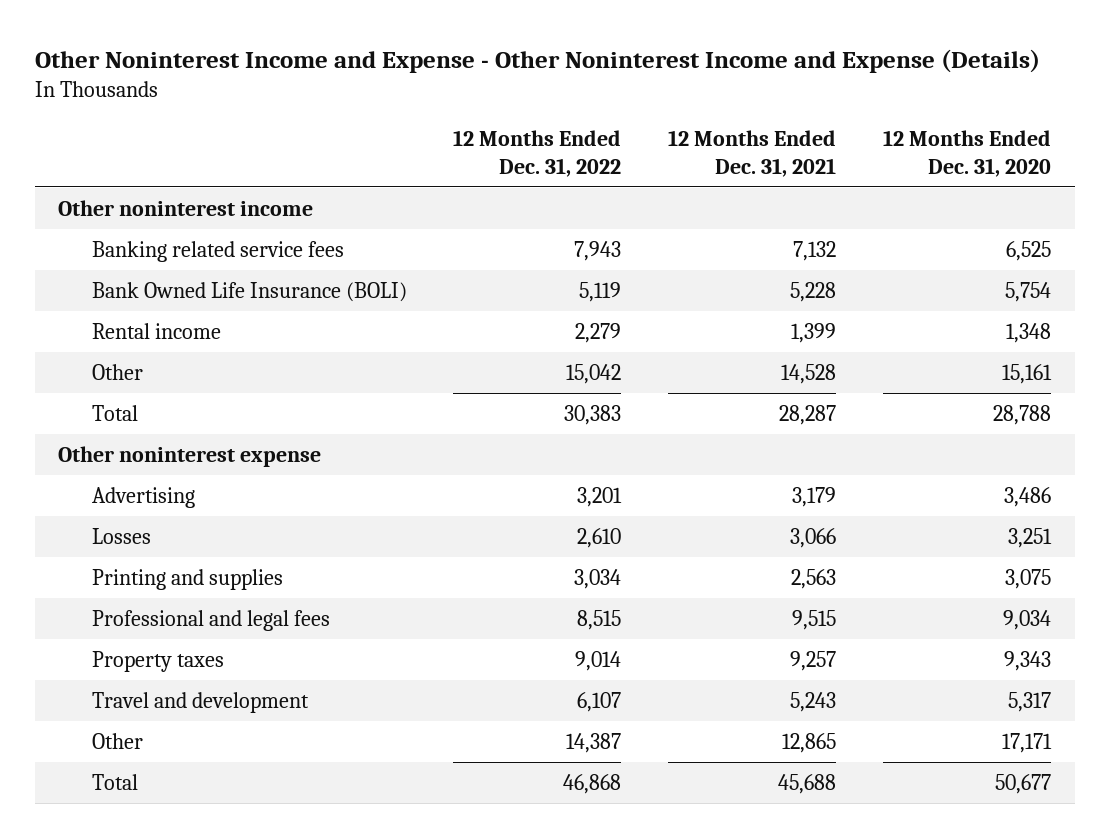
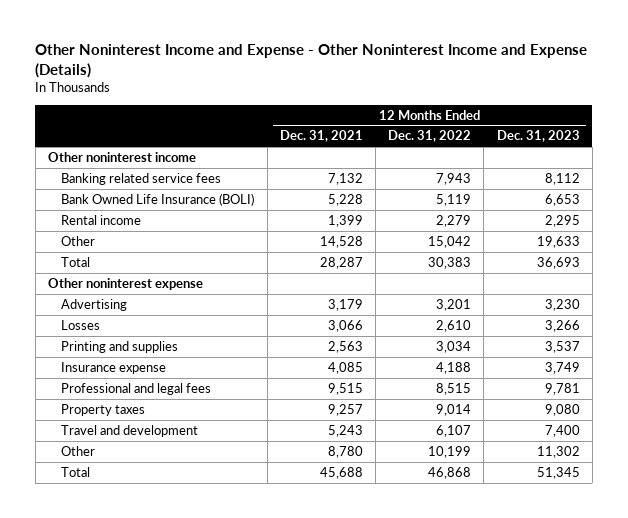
[883,130,1052,177] 12 Months Ended Dec. 31, 2020 -> none
none -> [496,130,580,143] Dec. 31, 2023
none -> [61,361,167,374] Insurance expense
[566,732,622,753] 14,387 -> [428,445,472,458] 10,199
[782,732,837,753] 12,865 -> [327,445,363,458] 8,780

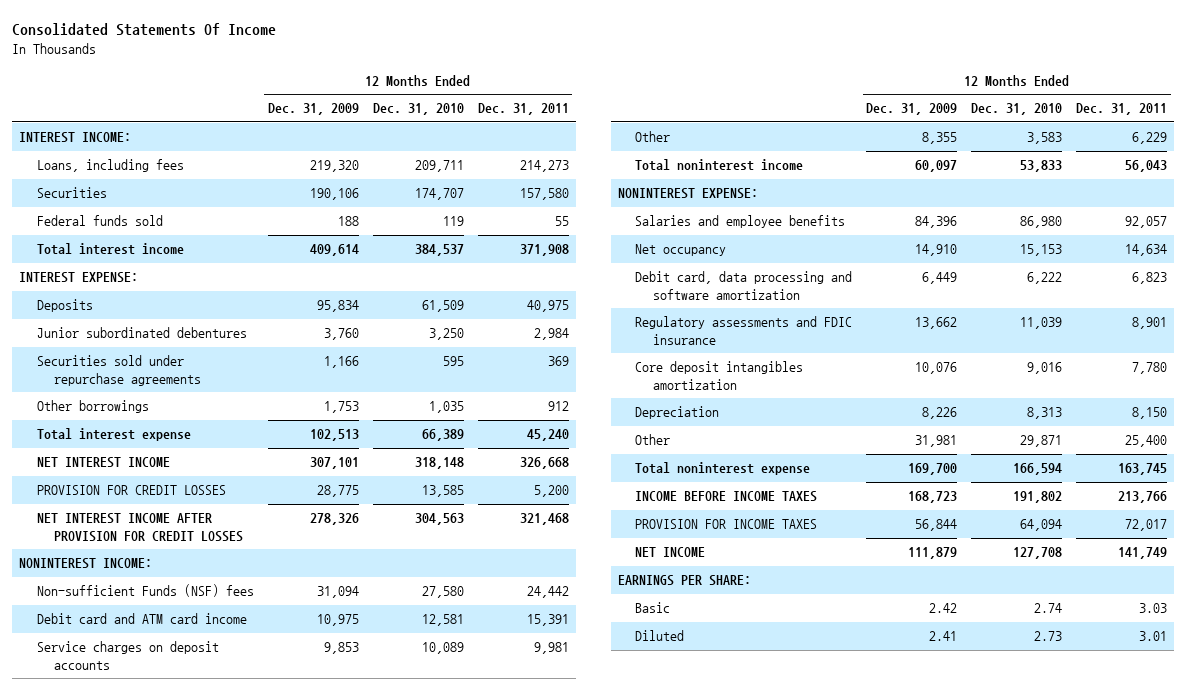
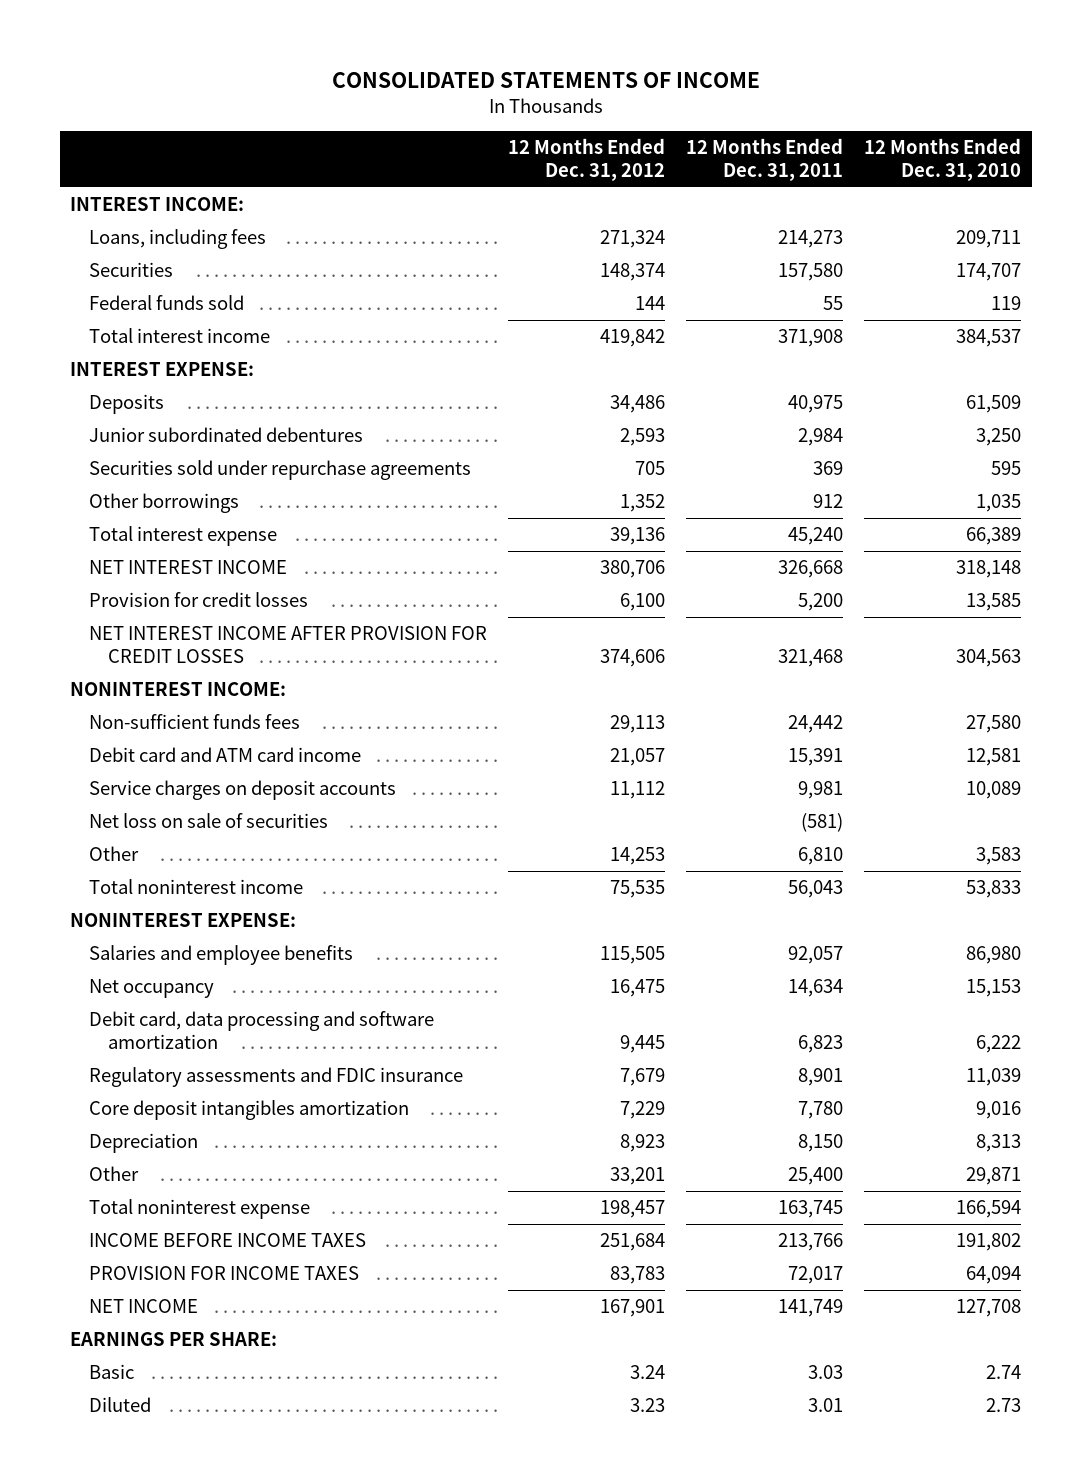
[12,22,277,36] Consolidated Statements Of Income -> [331,72,760,89] CONSOLIDATED STATEMENTS OF INCOME
[267,103,359,116] Dec. 31, 2009 -> none
none -> [508,138,666,182] 12 Months Ended Dec. 31, 2012
[36,485,226,496] PROVISION FOR CREDIT LOSSES -> [89,591,309,607] Provision for credit losses
[36,584,254,598] Non-sufficient Funds (NSF) fees -> [89,713,301,729] Non-sufficient funds fees
none -> [89,812,329,828] Net loss on sale of securities
[1132,132,1168,145] 6,229 -> [798,846,844,865] 6,810

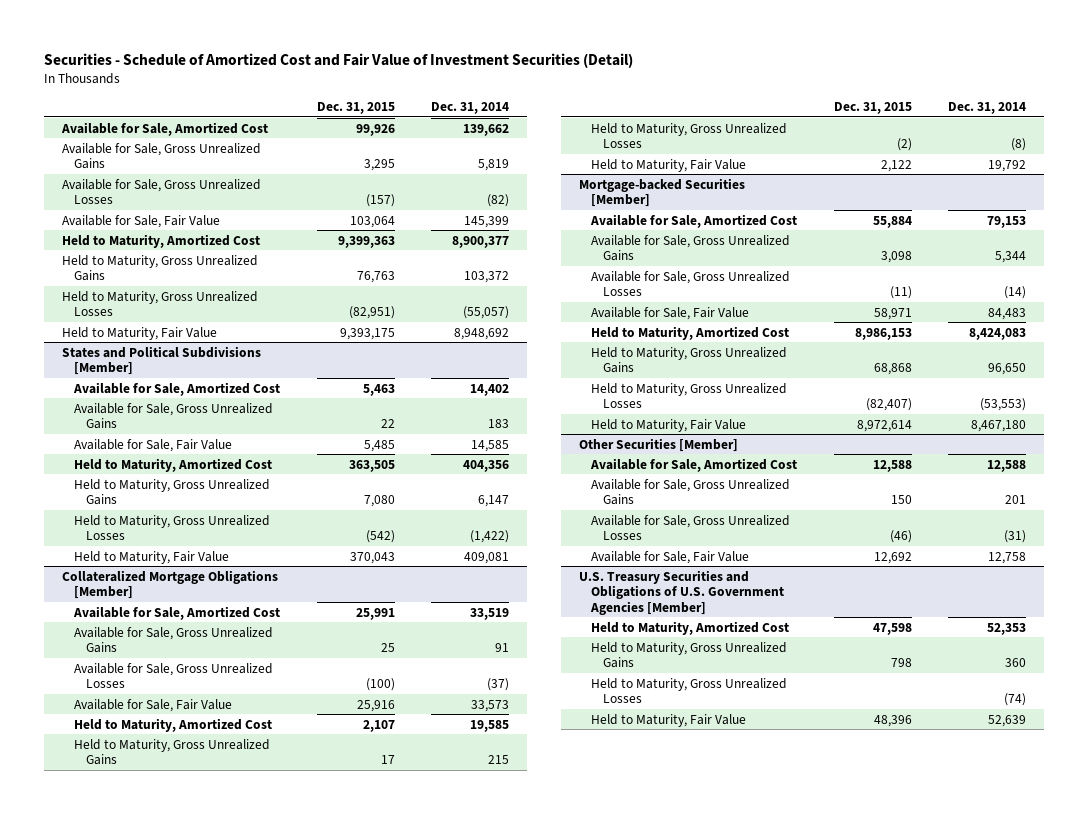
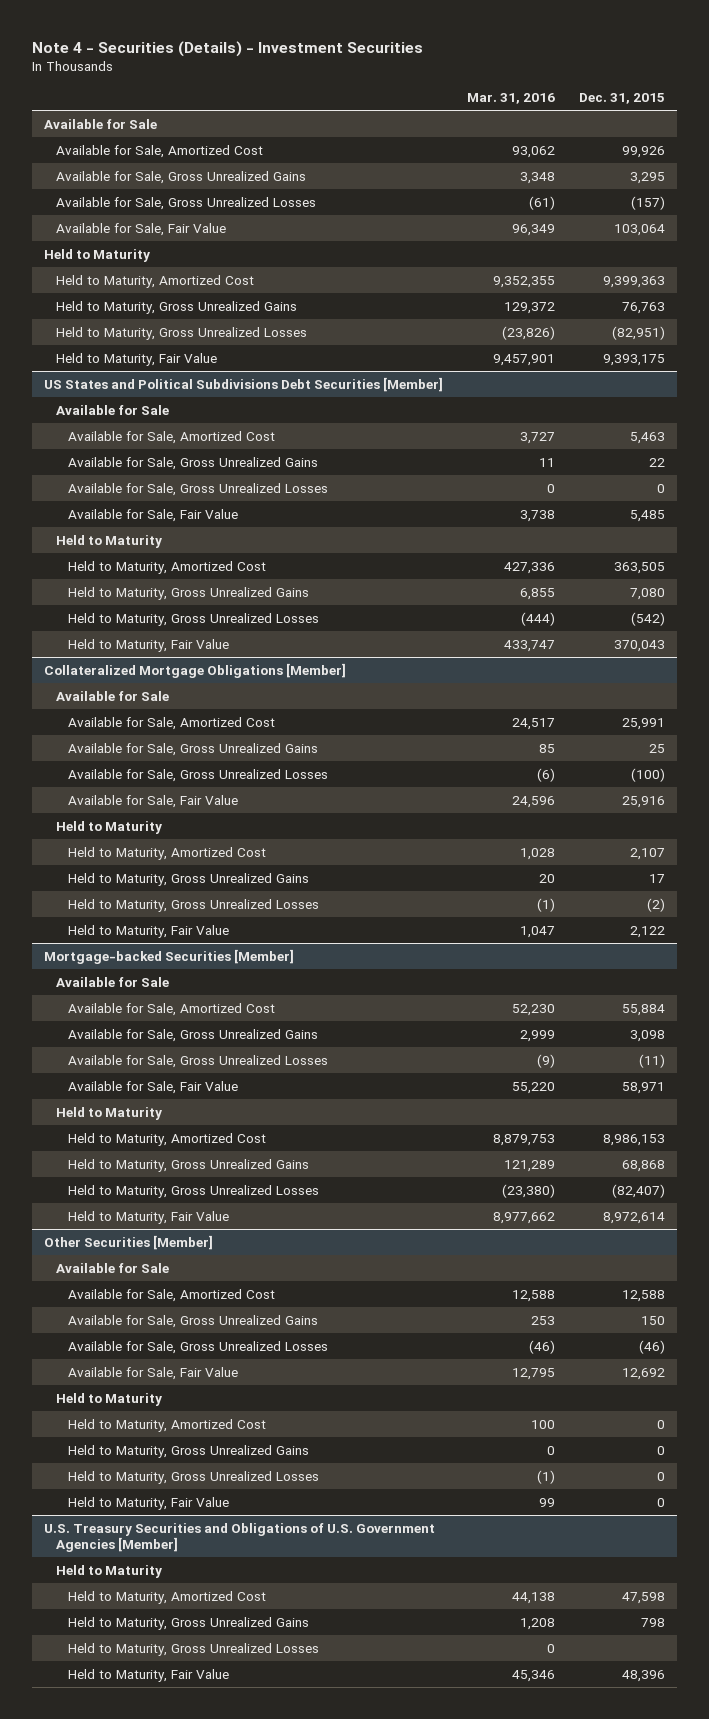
[43,52,633,68] Securities - Schedule of Amortized Cost and Fair Value of Investment Securities (Detail) -> [32,40,424,57] Note 4 - Securities (Details) - Investment Securities
[431,102,510,115] Dec. 31, 2014 -> none
none -> [467,92,556,104] Mar. 31, 2016
none -> [44,118,158,129] Available for Sale
none -> [44,248,151,262] Held to Maturity
[62,345,262,376] States and Political Subdivisions [Member] -> [44,376,444,392] US States and Political Subdivisions Debt Securities [Member]
none -> [56,404,170,415] Available for Sale
none -> [68,482,329,496] Available for Sale, Gross Unrealized Losses
none -> [56,534,163,548] Held to Maturity
none -> [56,690,170,701] Available for Sale
none -> [56,820,163,834] Held to Maturity
none -> [56,976,170,987] Available for Sale
none -> [56,1106,163,1120] Held to Maturity
none -> [56,1262,170,1273] Available for Sale
none -> [56,1392,163,1406] Held to Maturity
none -> [68,1418,267,1432] Held to Maturity, Amortized Cost
none -> [68,1444,310,1458] Held to Maturity, Gross Unrealized Gains
none -> [68,1470,320,1484] Held to Maturity, Gross Unrealized Losses
none -> [68,1496,230,1510] Held to Maturity, Fair Value
none -> [56,1564,163,1578] Held to Maturity

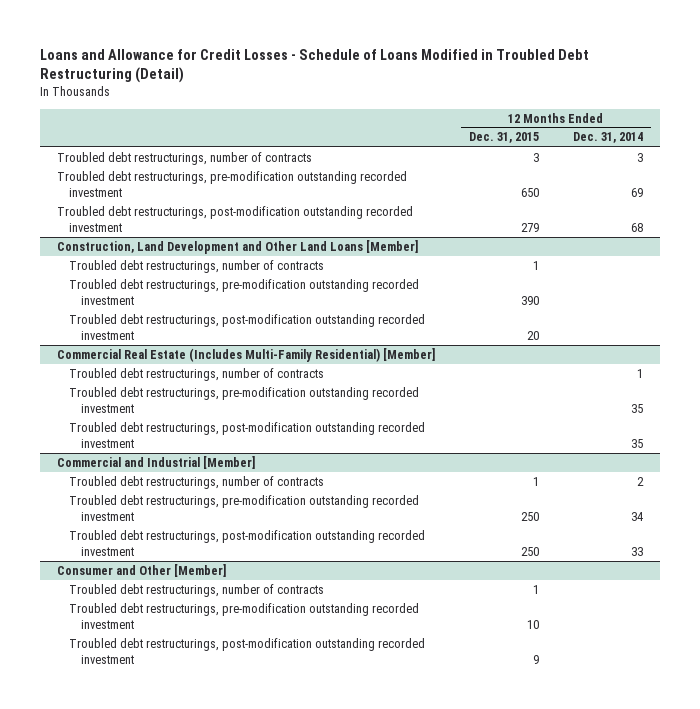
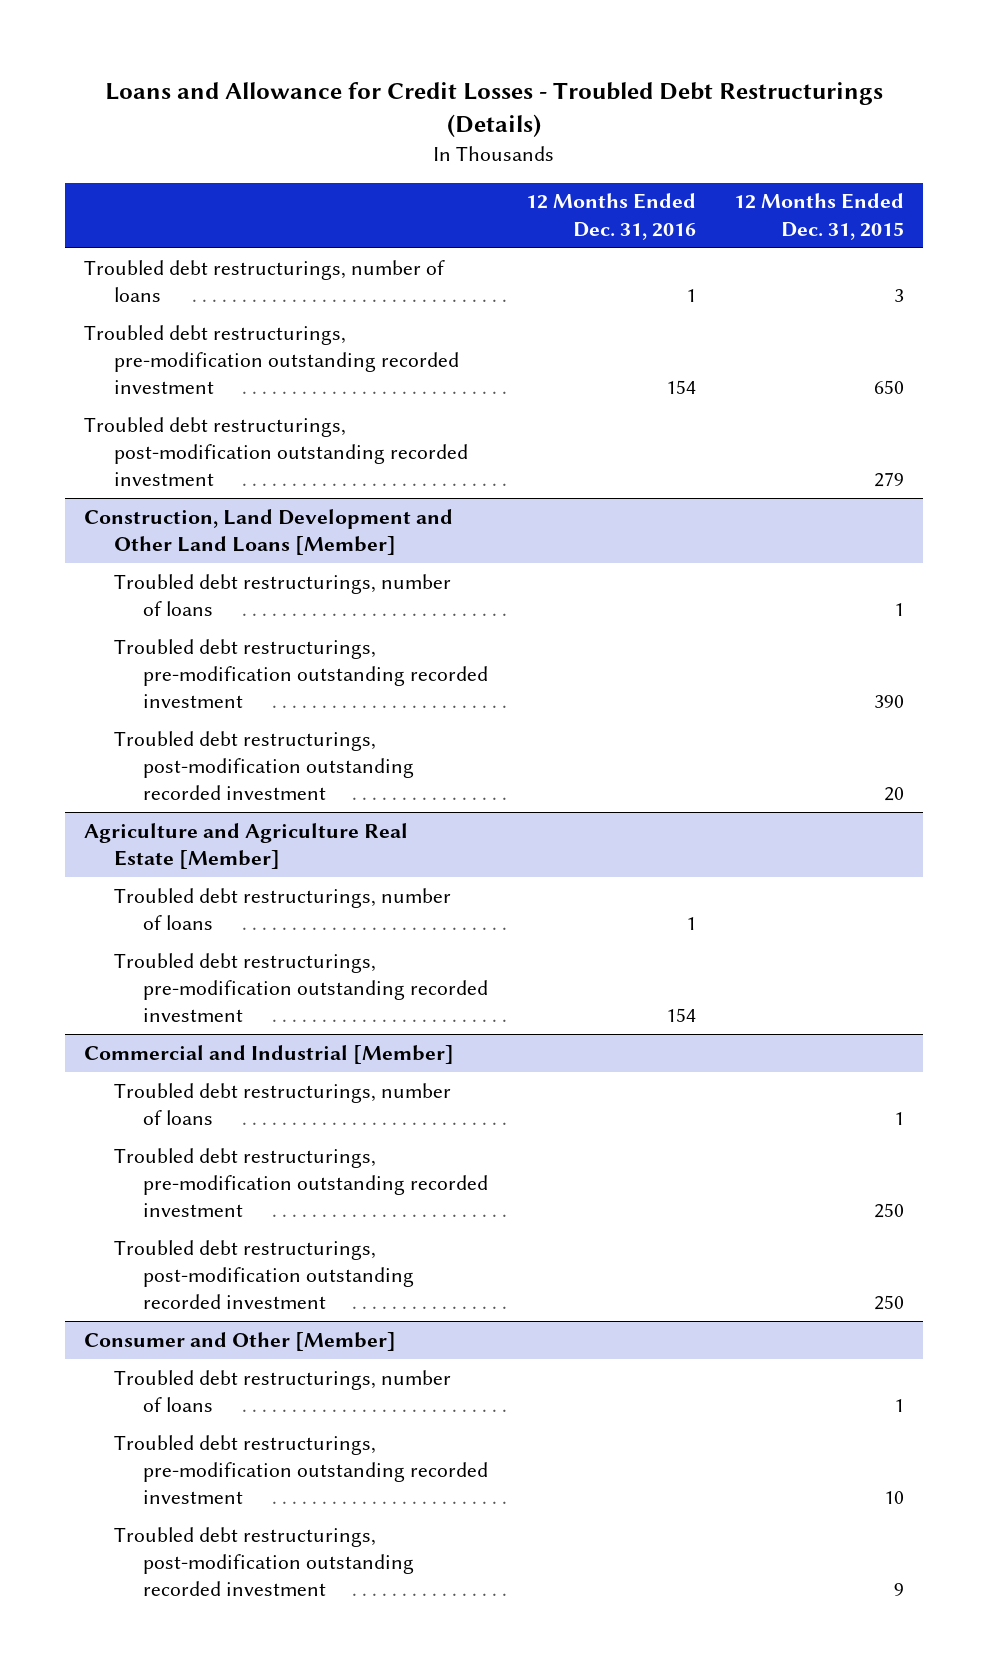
[40,48,590,84] Loans and Allowance for Credit Losses - Schedule of Loans Modified in Troubled Debt Restructuring (Detail) -> [104,81,883,138] Loans and Allowance for Credit Losses - Troubled Debt Restructurings (Details)
[572,132,643,144] Dec. 31, 2014 -> none
none -> [525,193,696,240] 12 Months Ended Dec. 31, 2016
[57,151,313,165] Troubled debt restructurings, number of contracts -> [84,259,446,303] Troubled debt restructurings, number of loans
[69,259,325,273] Troubled debt restructurings, number of contracts -> [113,573,451,617] Troubled debt restructurings, number of loans
[57,347,436,362] Commercial Real Estate (Includes Multi-Family Residential) [Member] -> none
none -> [84,822,409,870] Agriculture and Agriculture Real Estate [Member]
[69,367,325,381] Troubled debt restructurings, number of contracts -> [113,887,451,931] Troubled debt restructurings, number of loans
[69,421,426,448] Troubled debt restructurings, post-modification outstanding recorded investment -> none
[69,475,325,489] Troubled debt restructurings, number of contracts -> [113,1082,451,1126] Troubled debt restructurings, number of loans
[69,583,325,597] Troubled debt restructurings, number of contracts -> [113,1369,451,1413] Troubled debt restructurings, number of loans

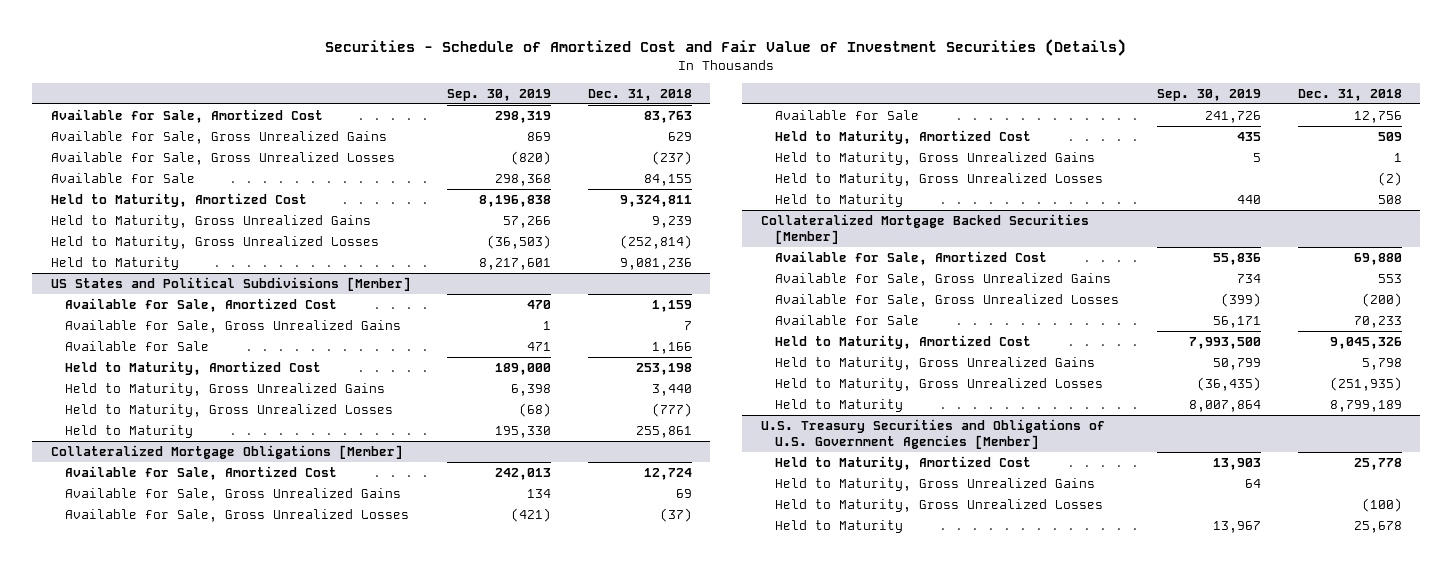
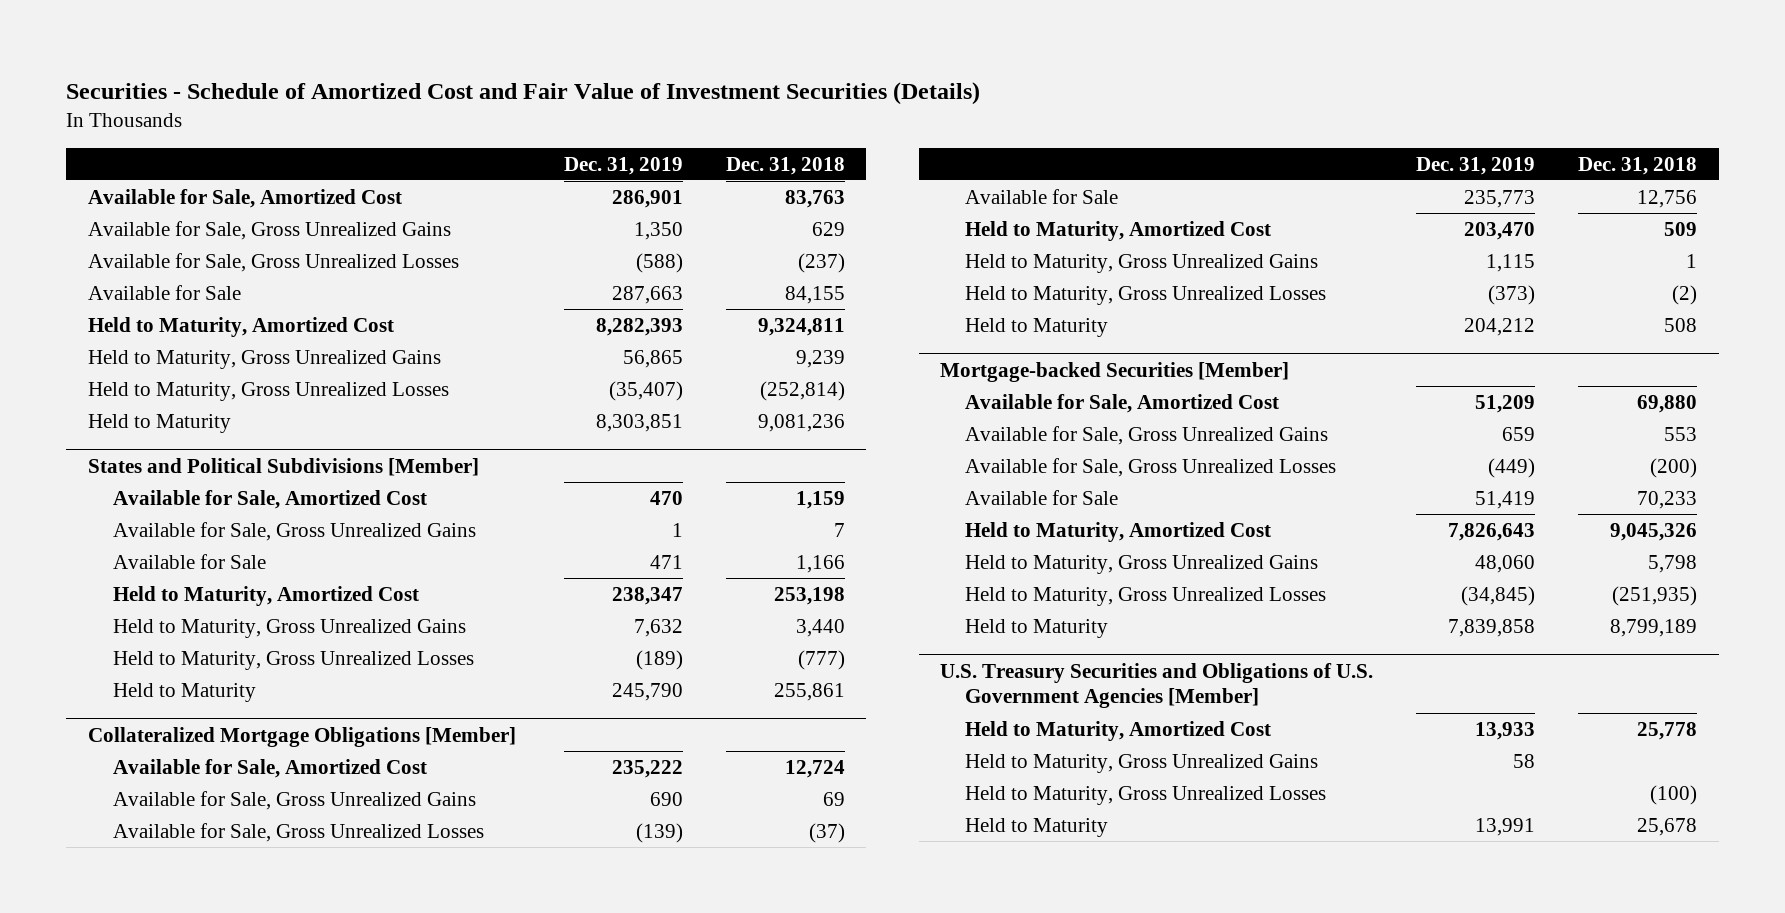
[447,88,552,101] Sep. 30, 2019 -> none
none -> [563,156,683,175] Dec. 31, 2019
[50,277,411,292] US States and Political Subdivisions [Member] -> [87,457,479,476] States and Political Subdivisions [Member]
[760,214,1089,244] Collateralized Mortgage Backed Securities [Member] -> [940,361,1290,382] Mortgage-backed Securities [Member]

